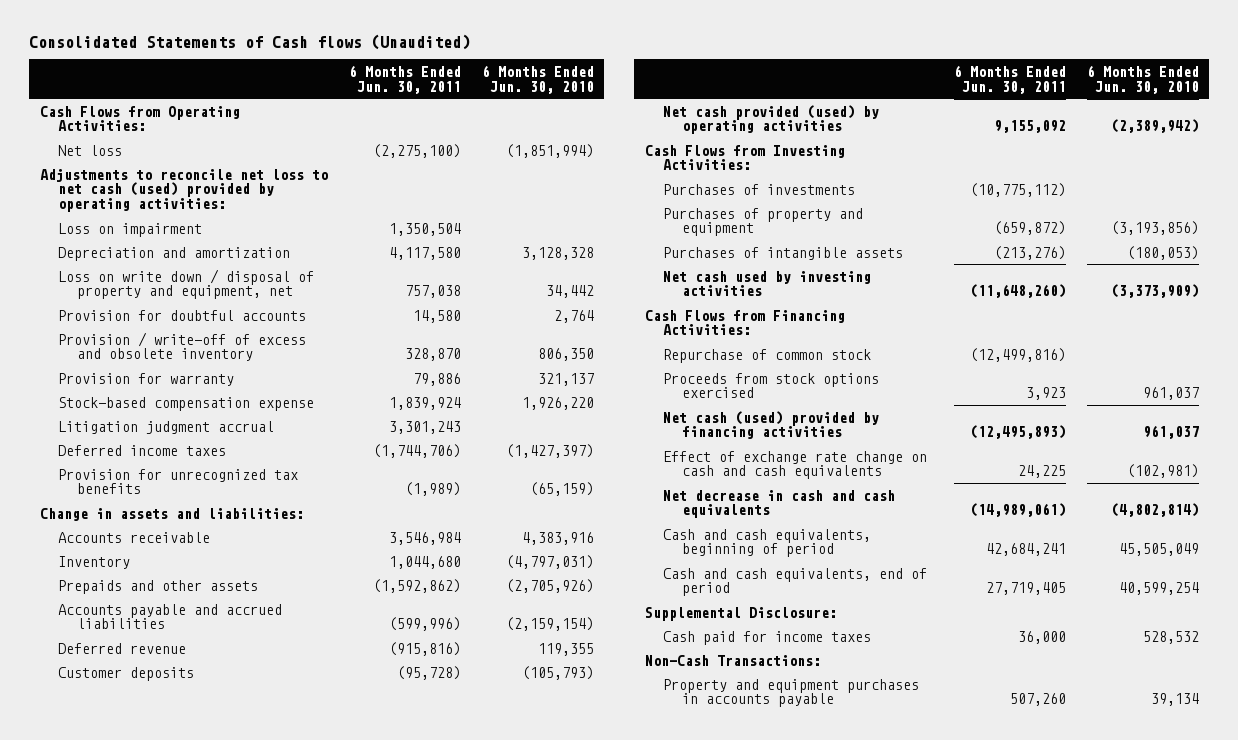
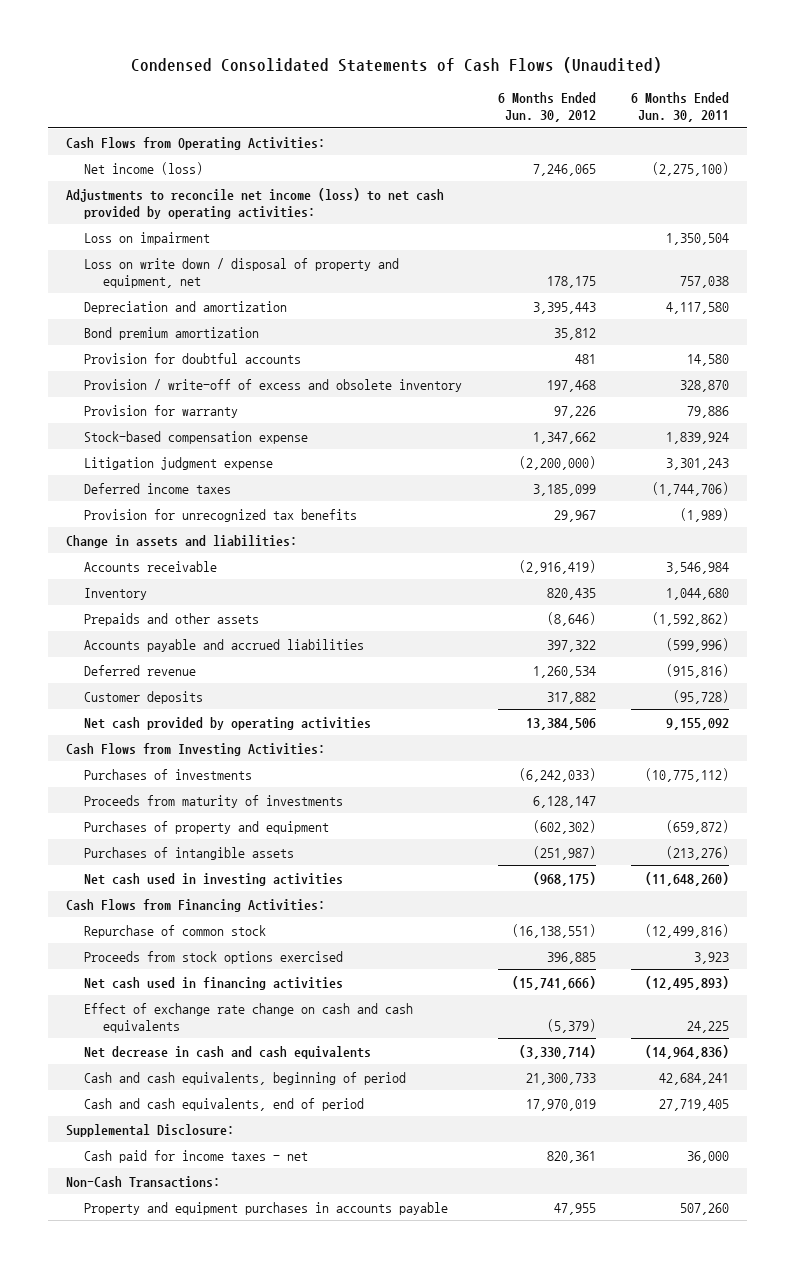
[28,33,470,50] Consolidated Statements of Cash flows (Unaudited) -> [131,56,663,73] Condensed Consolidated Statements of Cash Flows (Unaudited)
[481,64,594,94] 6 Months Ended Jun. 30, 2010 -> none
none -> [497,91,596,122] 6 Months Ended Jun. 30, 2012
[58,144,123,156] Net loss -> [84,161,204,175] Net income (loss)
[39,168,328,213] Adjustments to reconcile net loss to net cash (used) provided by operating activities: -> [65,187,444,219] Adjustments to reconcile net income (loss) to net cash provided by operating activities:
[58,246,291,261] Depreciation and amortization -> [84,300,288,314] Depreciation and amortization
none -> [84,326,260,340] Bond premium amortization
[58,420,275,434] Litigation judgment accrual -> [84,456,274,470] Litigation judgment expense
[663,104,880,135] Net cash provided (used) by operating activities -> [84,716,372,730] Net cash provided by operating activities
none -> [84,794,344,808] Proceeds from maturity of investments
[663,270,872,297] Net cash used by investing activities -> [84,872,344,886] Net cash used in investing activities
[663,410,880,440] Net cash (used) provided by financing activities -> [84,976,344,990] Net cash used in financing activities
[969,503,1066,518] (14,989,061) -> [644,1044,729,1059] (14,964,836)
[663,630,872,645] Cash paid for income taxes -> [84,1149,309,1163] Cash paid for income taxes - net

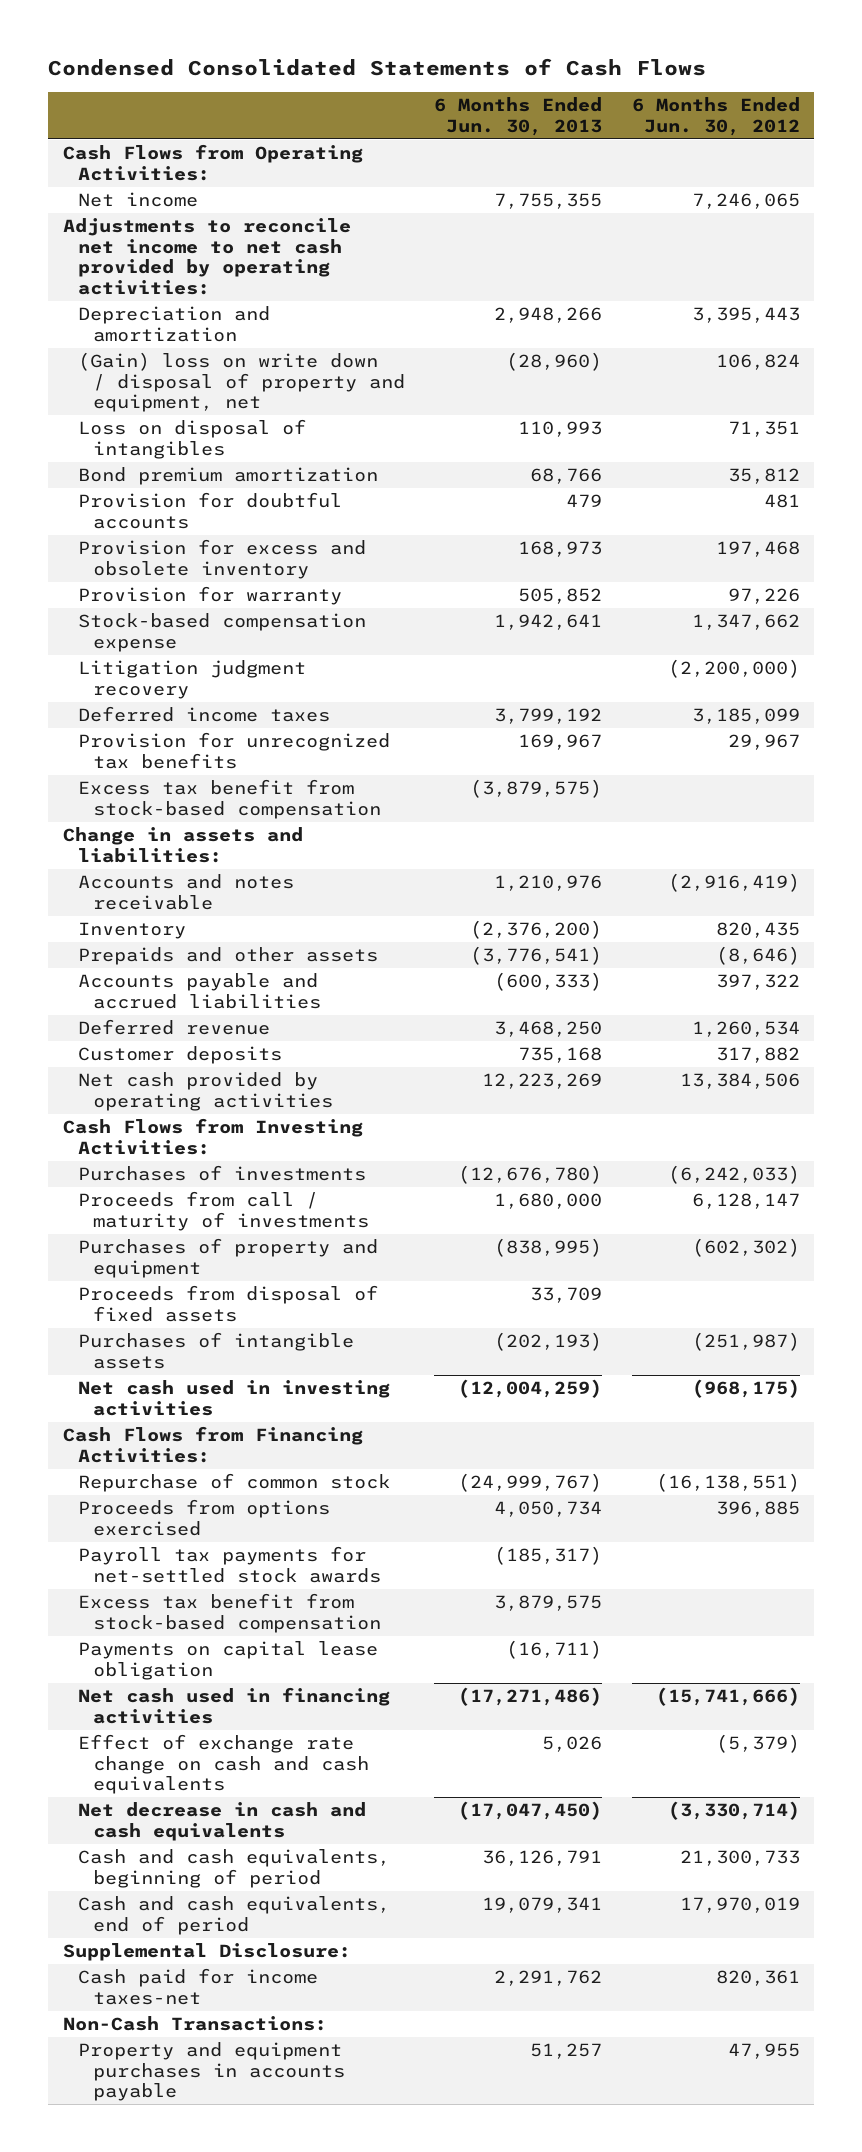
[131,56,663,73] Condensed Consolidated Statements of Cash Flows (Unaudited) -> [47,57,706,76] Condensed Consolidated Statements of Cash Flows
[630,91,729,122] 6 Months Ended Jun. 30, 2011 -> none
none -> [434,97,603,136] 6 Months Ended Jun. 30, 2013
[84,231,211,245] Loss on impairment -> none
[84,257,400,288] Loss on write down / disposal of property and equipment, net -> none
[84,161,204,175] Net income (loss) -> [77,192,198,208] Net income
[65,187,444,219] Adjustments to reconcile net income (loss) to net cash provided by operating activities: -> [62,218,351,295] Adjustments to reconcile net income to net cash provided by operating activities:
none -> [77,352,405,413] (Gain) loss on write down / disposal of property and equipment, net
none -> [77,419,306,459] Loss on disposal of intangibles
[84,378,463,392] Provision / write-off of excess and obsolete inventory -> [77,539,366,579] Provision for excess and obsolete inventory
[84,456,274,470] Litigation judgment expense -> [77,660,306,699] Litigation judgment recovery
none -> [77,779,381,819] Excess tax benefit from stock-based compensation
[84,560,218,572] Accounts receivable -> [77,874,294,910] Accounts and notes receivable
[84,794,344,808] Proceeds from maturity of investments -> [77,1191,369,1231] Proceeds from call / maturity of investments
none -> [77,1285,378,1322] Proceeds from disposal of fixed assets
[84,950,344,964] Proceeds from stock options exercised -> [77,1499,330,1536] Proceeds from options exercised
none -> [77,1546,381,1583] Payroll tax payments for net-settled stock awards
none -> [77,1593,381,1633] Excess tax benefit from stock-based compensation
none -> [77,1641,378,1680] Payments on capital lease obligation
[84,1149,309,1163] Cash paid for income taxes - net -> [77,1968,318,2005] Cash paid for income taxes-net

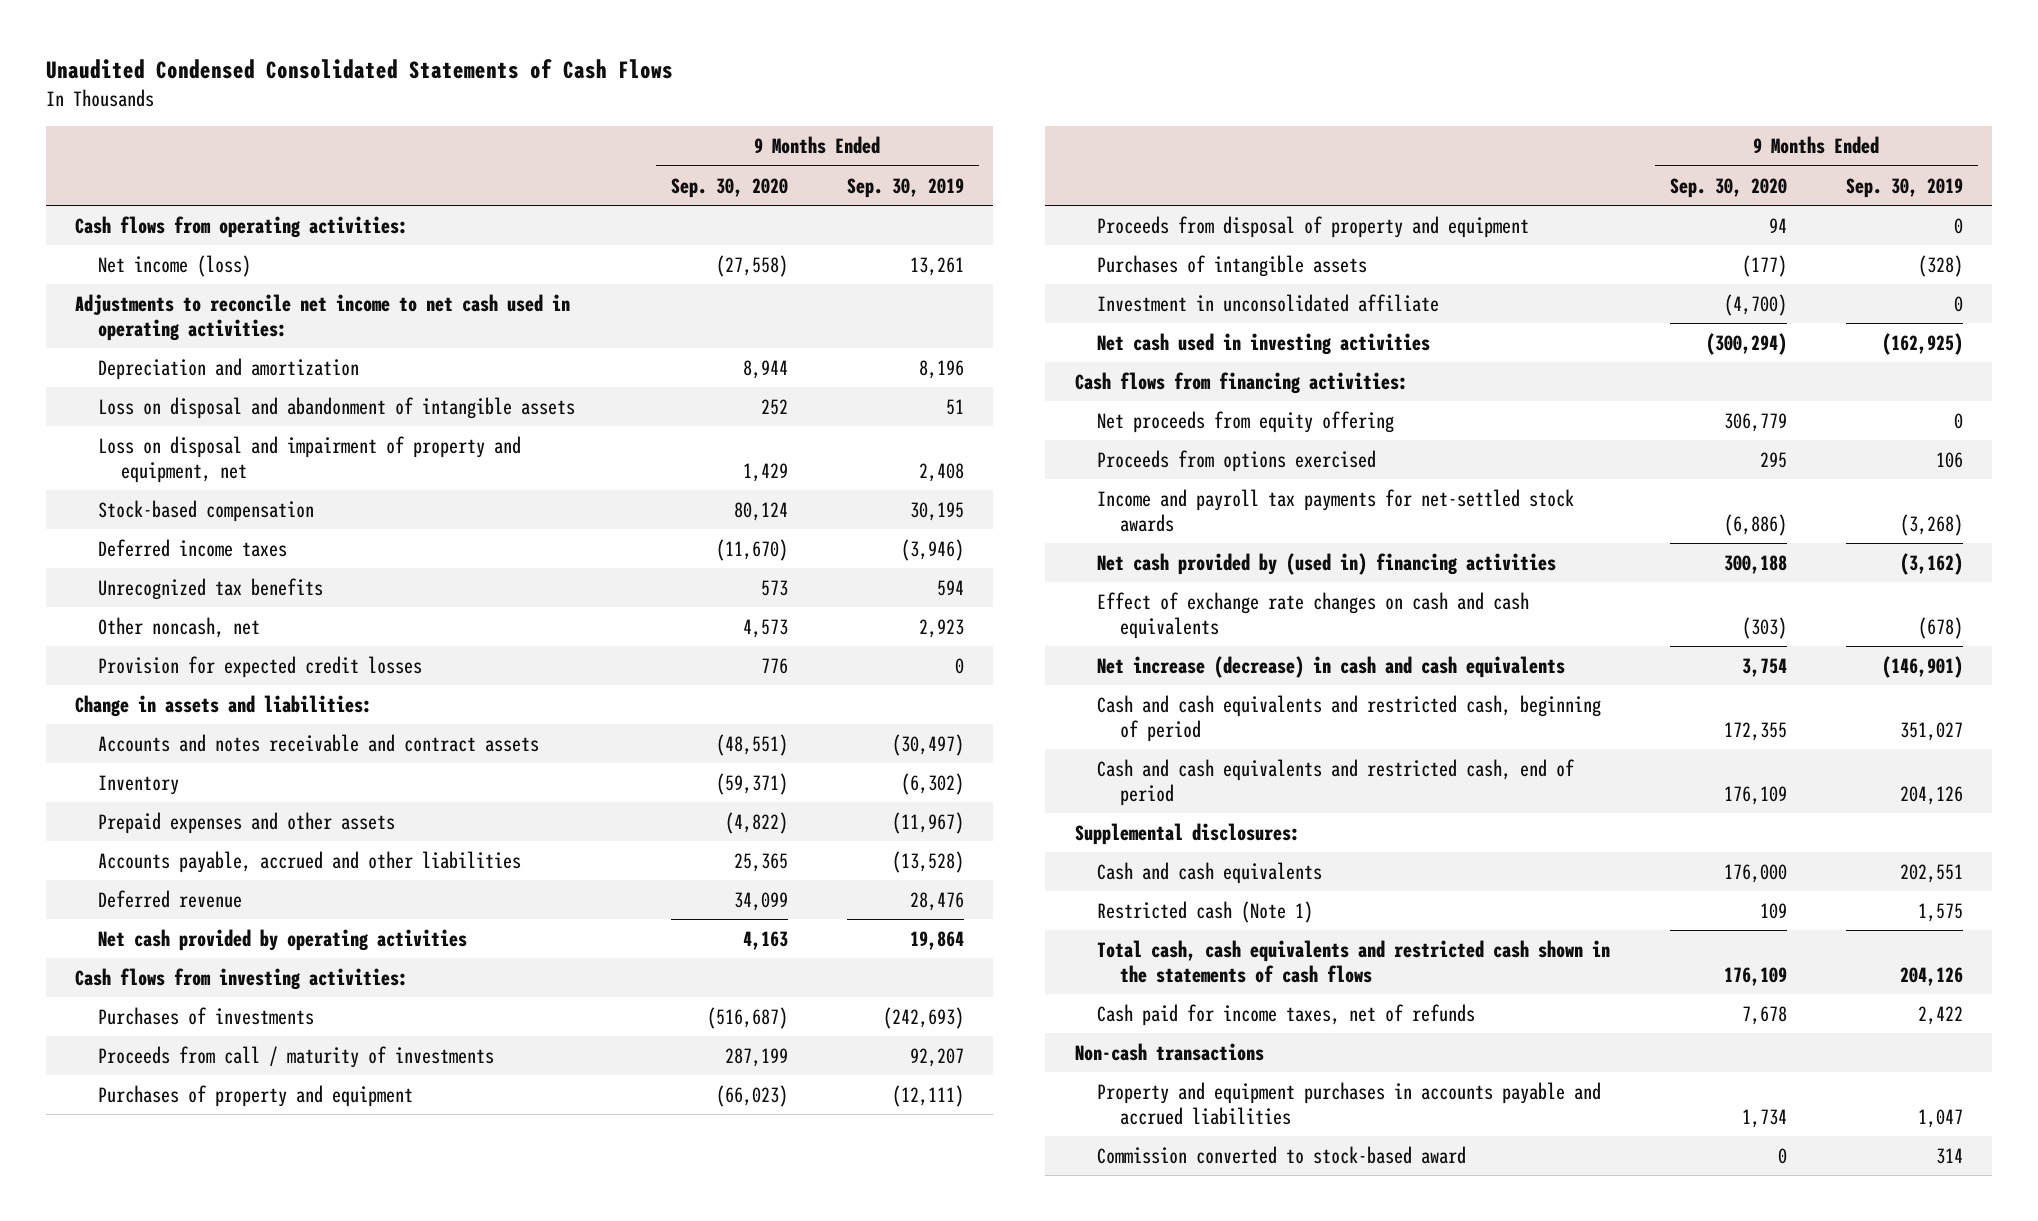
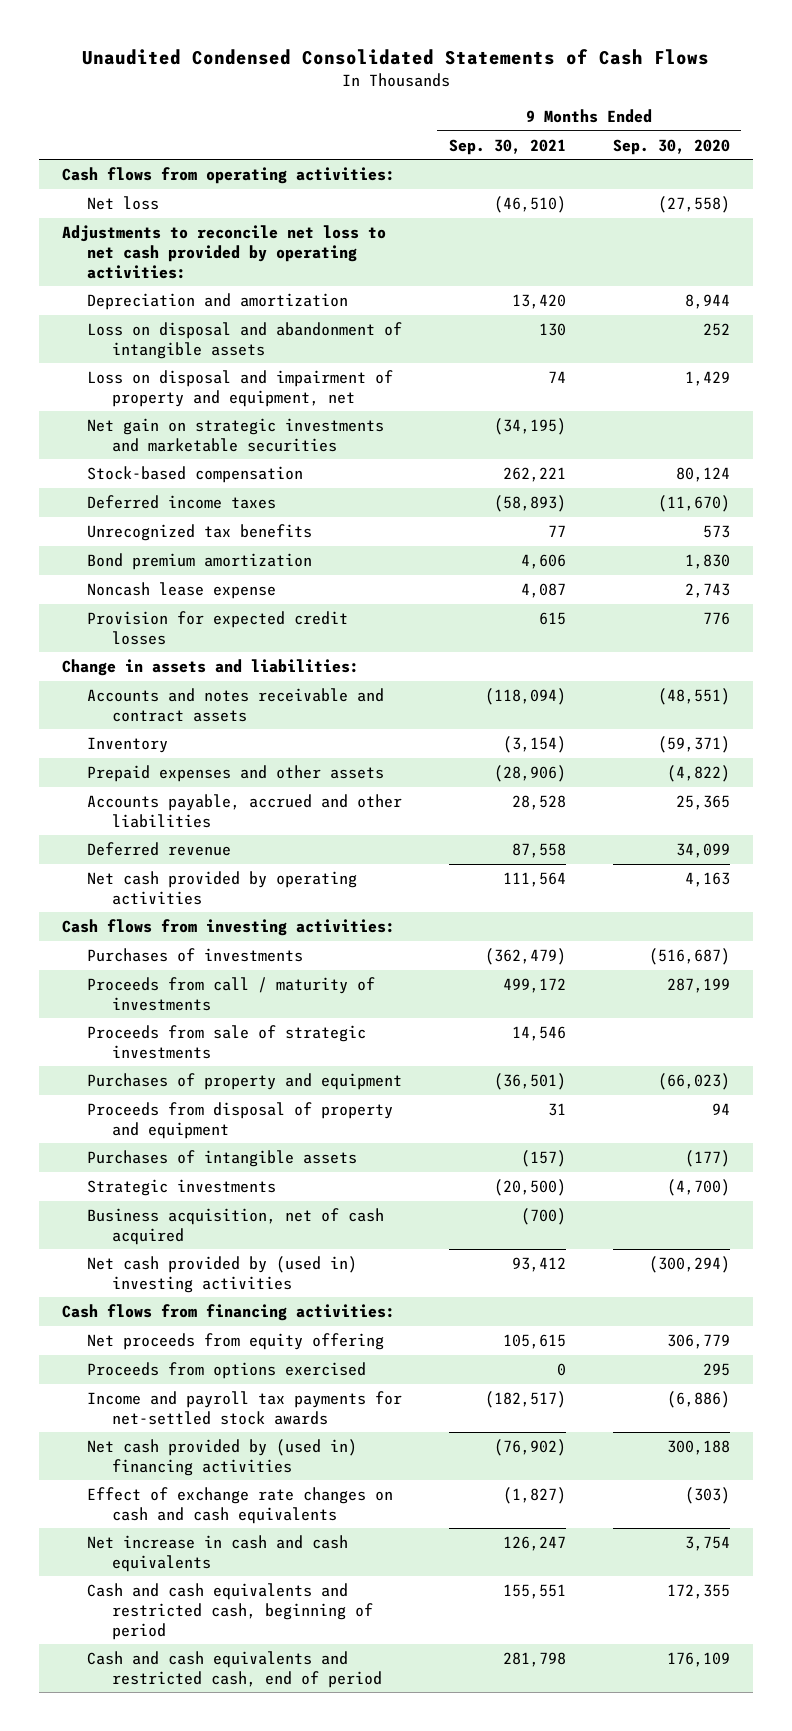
[846,177,964,198] Sep. 30, 2019 -> none
none -> [448,138,566,155] Sep. 30, 2021
[98,254,252,277] Net income (loss) -> [87,195,160,210] Net loss
[75,293,571,341] Adjustments to reconcile net income to net cash used in operating activities: -> [62,224,387,279] Adjustments to reconcile net loss to net cash provided by operating activities:
none -> [87,417,385,452] Net gain on strategic investments and marketable securities
[98,616,261,638] Other noncash, net -> none
none -> [87,552,313,570] Bond premium amortization
none -> [87,581,277,599] Noncash lease expense
none -> [87,1024,367,1059] Proceeds from sale of strategic investments
[1097,293,1440,312] Investment in unconsolidated affiliate -> none
none -> [87,1178,277,1196] Strategic investments
none -> [87,1207,385,1245] Business acquisition, net of cash acquired
[1097,332,1431,355] Net cash used in investing activities -> [87,1255,358,1293] Net cash provided by (used in) investing activities
[1097,655,1566,678] Net increase (decrease) in cash and cash equivalents -> [87,1534,349,1572] Net increase in cash and cash equivalents
[1074,822,1300,845] Supplemental disclosures: -> none
[1097,861,1323,884] Cash and cash equivalents -> none
[1097,900,1314,923] Restricted cash (Note 1) -> none
[1097,939,1611,983] Total cash, cash equivalents and restricted cash shown in the statements of cash flows -> none
[1097,1003,1476,1026] Cash paid for income taxes, net of refunds -> none
[1074,1042,1264,1061] Non-cash transactions -> none
[1097,1081,1602,1125] Property and equipment purchases in accounts payable and accrued liabilities -> none
[1097,1145,1467,1164] Commission converted to stock-based award -> none

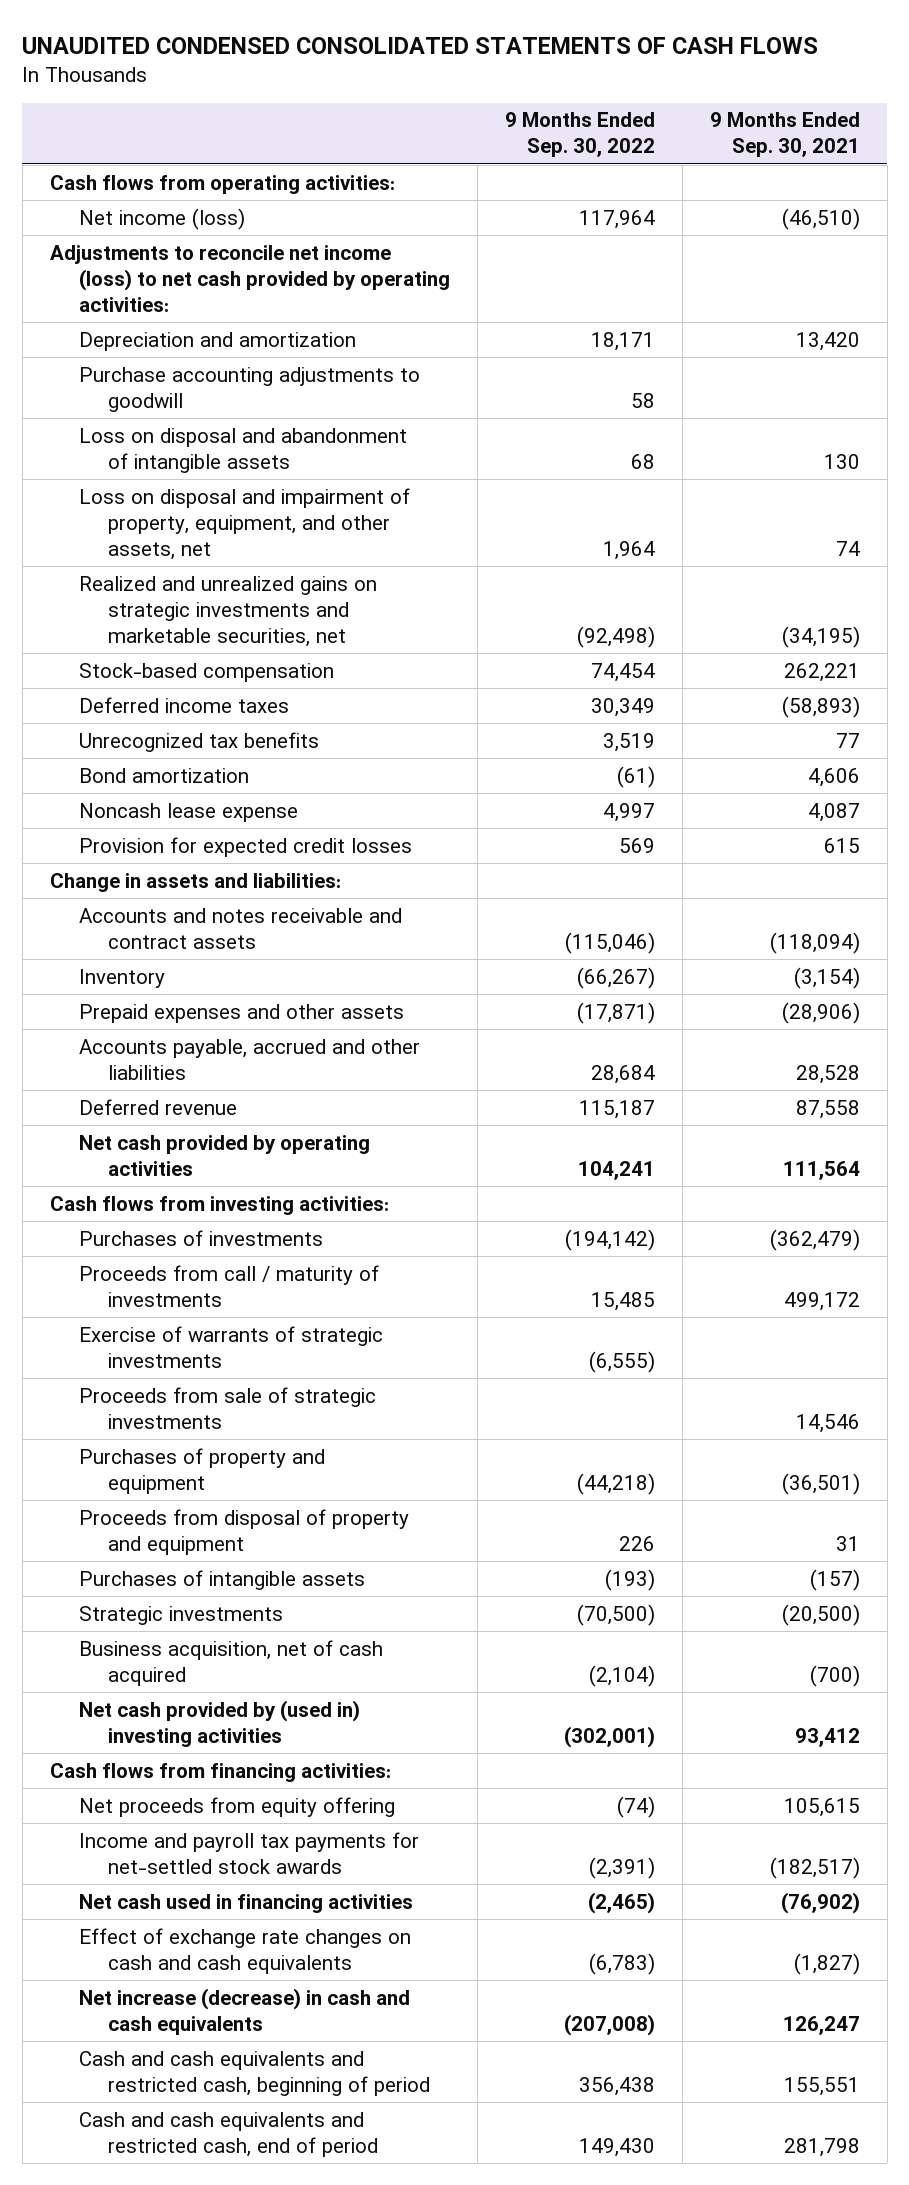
[81,48,709,65] Unaudited Condensed Consolidated Statements of Cash Flows -> [22,37,819,55] UNAUDITED CONDENSED CONSOLIDATED STATEMENTS OF CASH FLOWS
[612,138,730,155] Sep. 30, 2020 -> none
none -> [504,112,655,158] 9 Months Ended Sep. 30, 2022
[87,195,160,210] Net loss -> [78,207,245,230] Net income (loss)
[62,224,387,279] Adjustments to reconcile net loss to net cash provided by operating activities: -> [49,244,450,312] Adjustments to reconcile net income (loss) to net cash provided by operating activities:
none -> [78,366,420,412] Purchase accounting adjustments to goodwill
[87,369,394,407] Loss on disposal and impairment of property and equipment, net -> [78,487,410,560] Loss on disposal and impairment of property, equipment, and other assets, net
[87,417,385,452] Net gain on strategic investments and marketable securities -> [78,575,377,647] Realized and unrealized gains on strategic investments and marketable securities, net
[87,552,313,570] Bond premium amortization -> [78,767,249,783] Bond amortization
none -> [78,1325,383,1368] Exercise of warrants of strategic investments
[87,1361,367,1379] Proceeds from options exercised -> none
[87,1438,358,1476] Net cash provided by (used in) financing activities -> [78,1893,413,1913] Net cash used in financing activities
[87,1534,349,1572] Net increase in cash and cash equivalents -> [78,1987,410,2035] Net increase (decrease) in cash and cash equivalents

